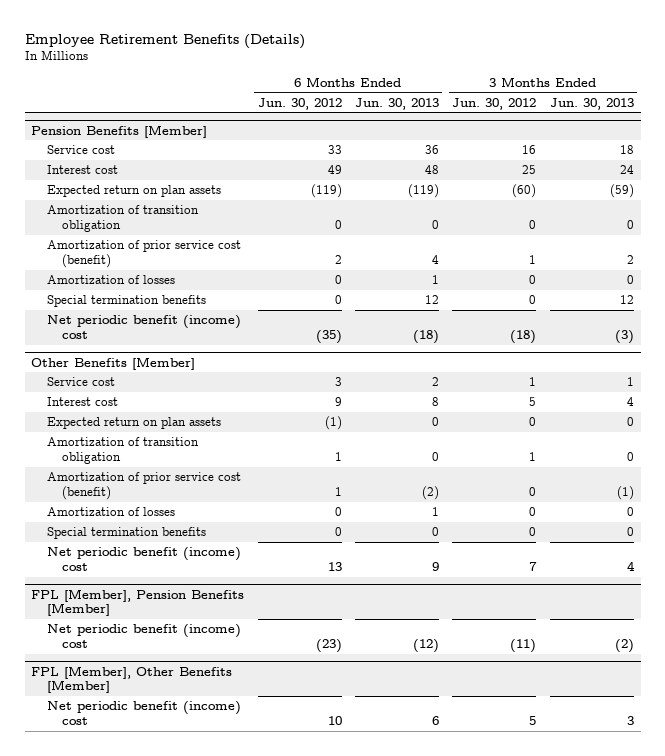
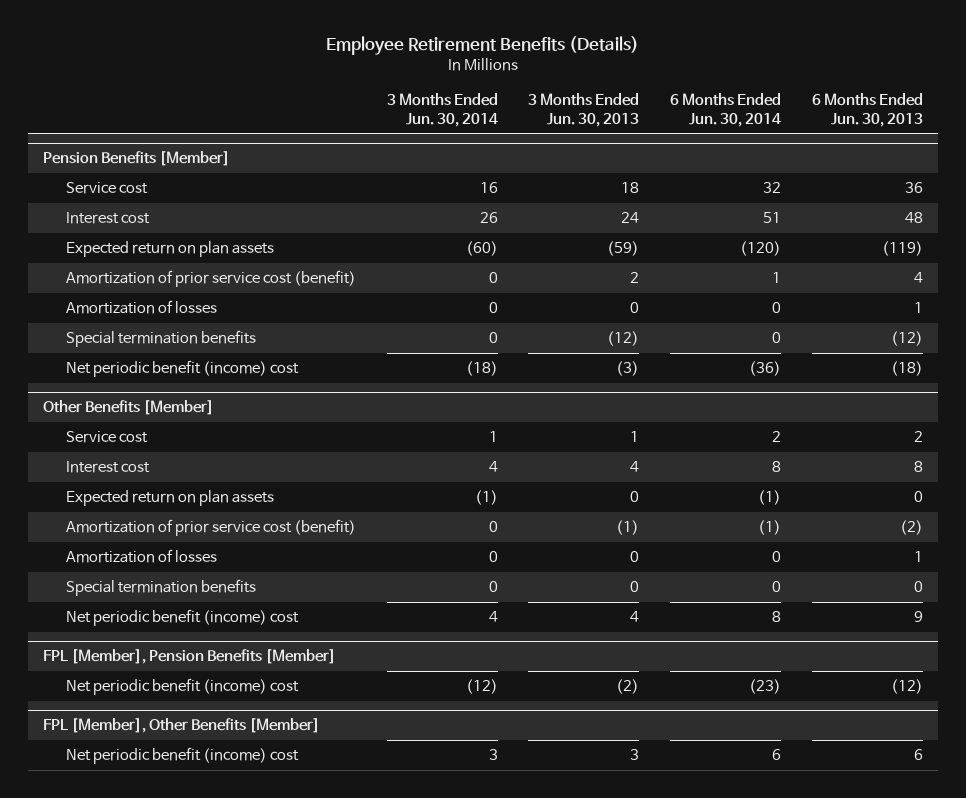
[257,97,342,110] Jun. 30, 2012 -> none
[452,97,537,110] Jun. 30, 2012 -> none
none -> [386,92,498,127] 3 Months Ended Jun. 30, 2014
none -> [670,92,782,127] 6 Months Ended Jun. 30, 2014
[46,205,199,233] Amortization of transition obligation -> none
[425,295,440,305] 12 -> [890,331,923,347] (12)
[619,295,634,305] 12 -> [607,331,640,347] (12)
[46,437,199,465] Amortization of transition obligation -> none

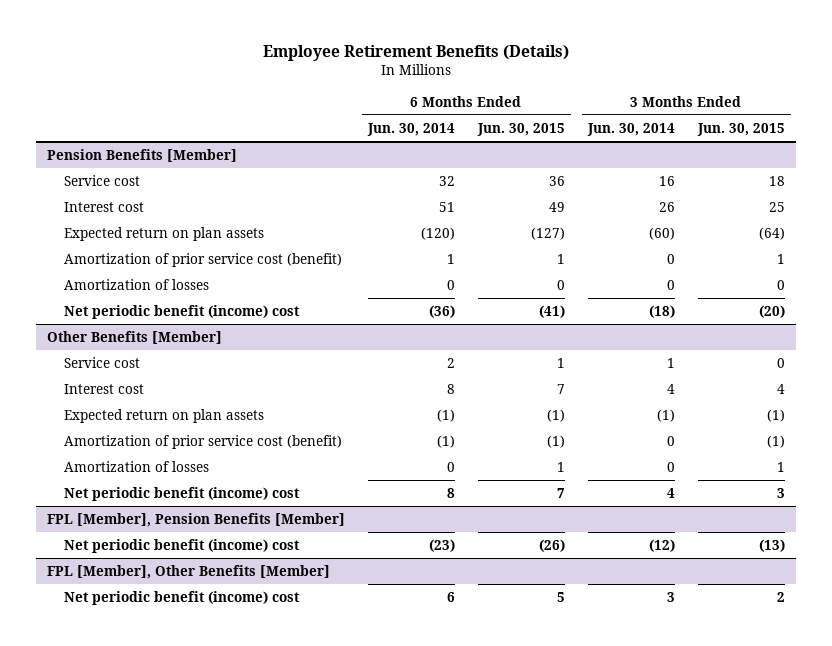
[528,92,640,127] 3 Months Ended Jun. 30, 2013 -> none
[811,92,923,127] 6 Months Ended Jun. 30, 2013 -> none
none -> [476,122,565,136] Jun. 30, 2015
none -> [696,122,785,136] Jun. 30, 2015
[66,330,257,348] Special termination benefits -> none
[66,579,257,597] Special termination benefits -> none

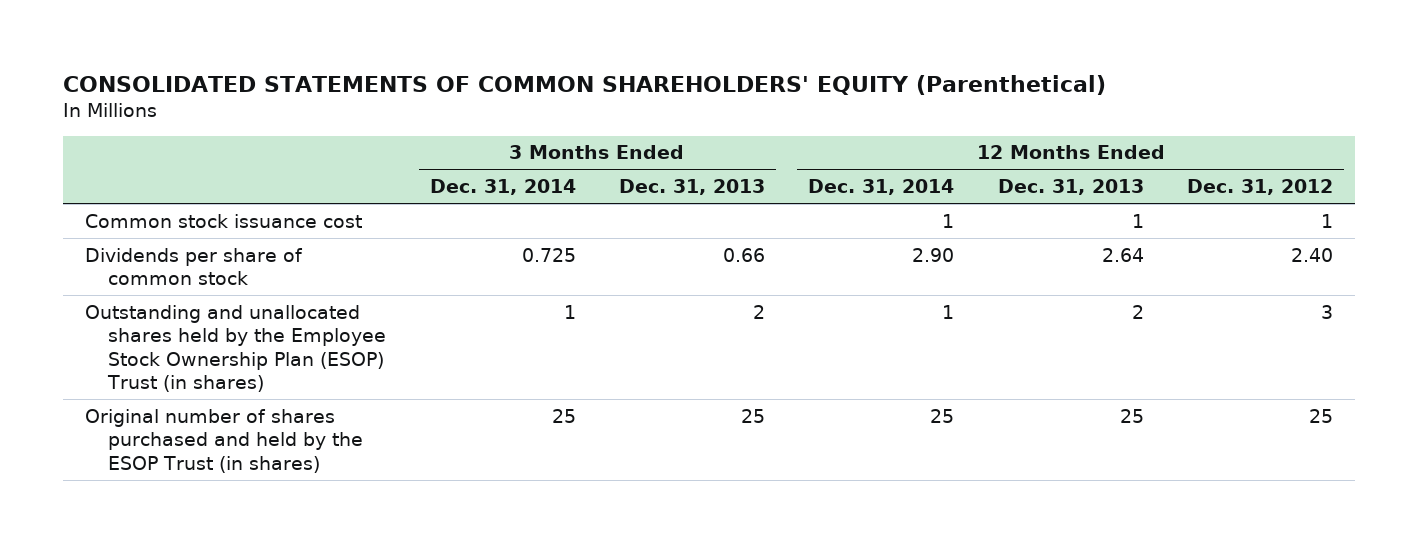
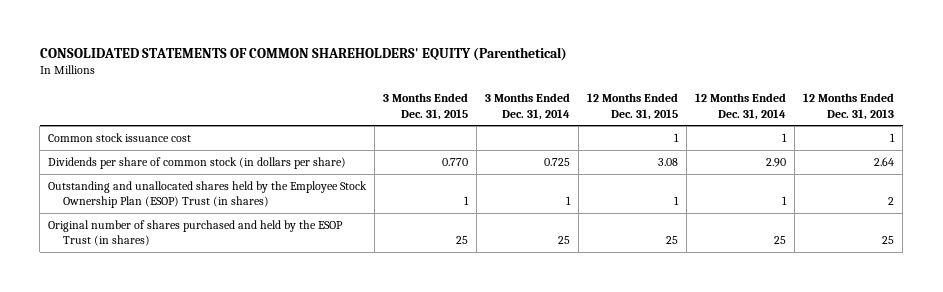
[618,178,765,195] Dec. 31, 2013 -> none
[1186,178,1333,195] Dec. 31, 2012 -> none
none -> [383,93,469,120] 3 Months Ended Dec. 31, 2015
none -> [587,93,679,120] 12 Months Ended Dec. 31, 2015
[84,247,303,286] Dividends per share of common stock -> [48,156,347,169] Dividends per share of common stock (in dollars per share)

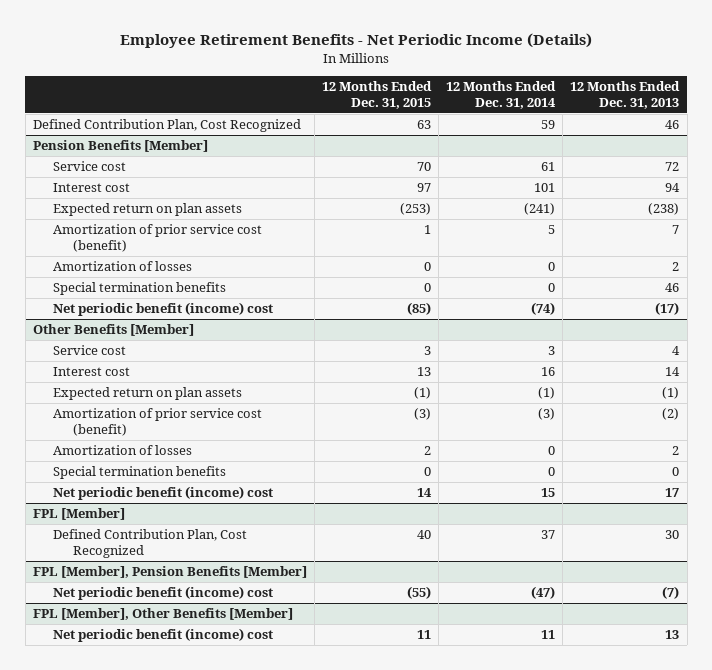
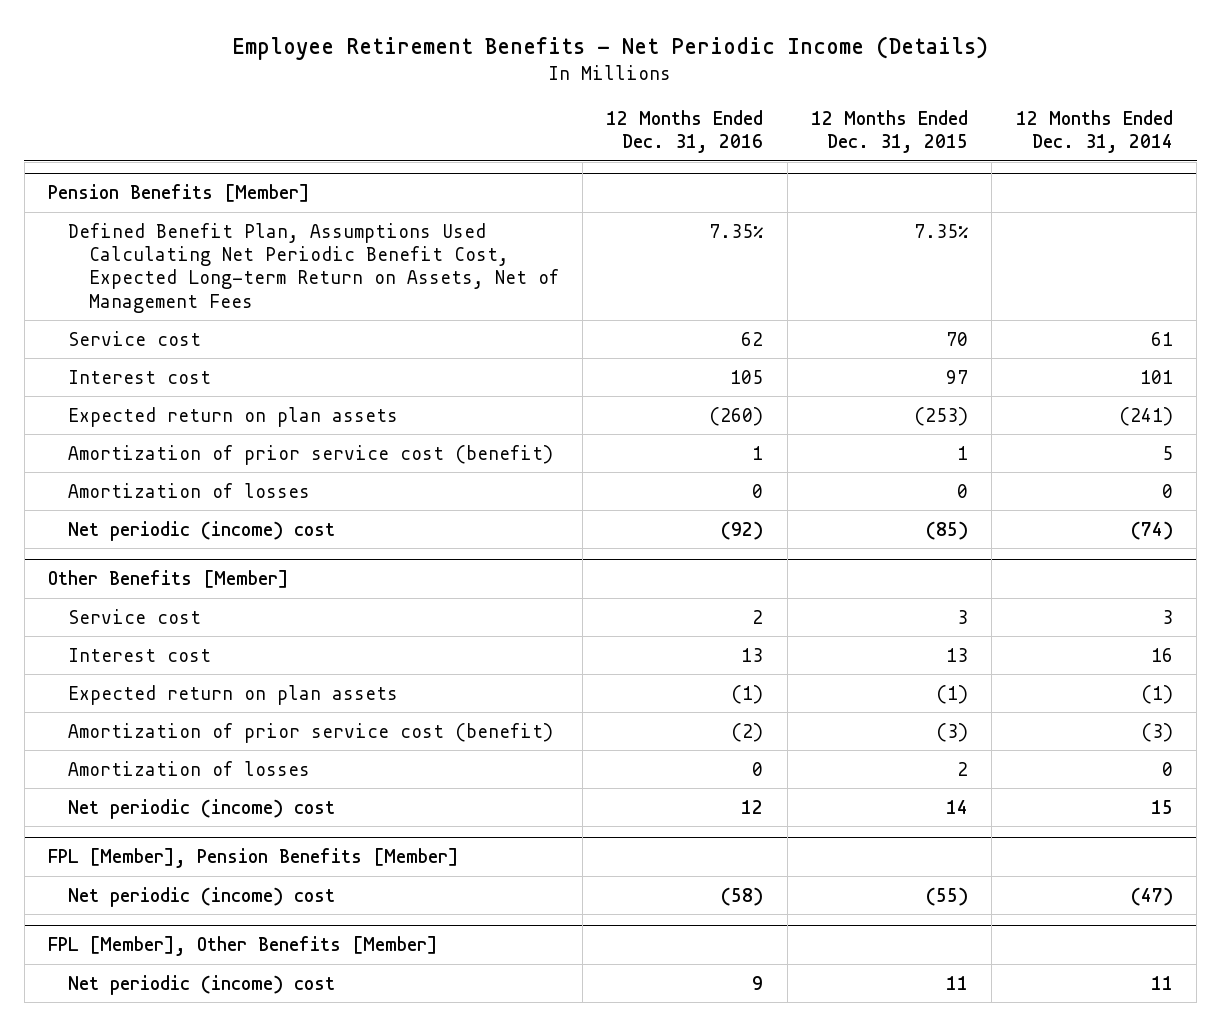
[570,81,681,110] 12 Months Ended Dec. 31, 2013 -> none
none -> [606,110,764,154] 12 Months Ended Dec. 31, 2016
[32,119,301,133] Defined Contribution Plan, Cost Recognized -> none
none -> [68,222,559,313] Defined Benefit Plan, Assumptions Used Calculating Net Periodic Benefit Cost, Expected Long-term Return on Assets, Net of Management Fees
[53,282,227,296] Special termination benefits -> none
[53,302,274,317] Net periodic benefit (income) cost -> [68,520,336,541] Net periodic (income) cost
[53,466,227,480] Special termination benefits -> none
[32,508,125,521] FPL [Member] -> none
[53,529,248,559] Defined Contribution Plan, Cost Recognized -> none
[53,486,274,501] Net periodic benefit (income) cost -> [68,798,336,819] Net periodic (income) cost
[53,586,274,601] Net periodic benefit (income) cost -> [68,886,336,907] Net periodic (income) cost
[53,628,274,643] Net periodic benefit (income) cost -> [68,974,336,995] Net periodic (income) cost

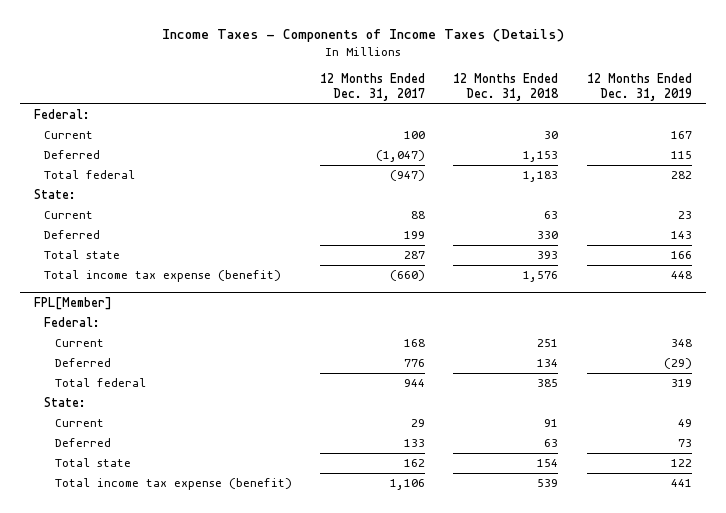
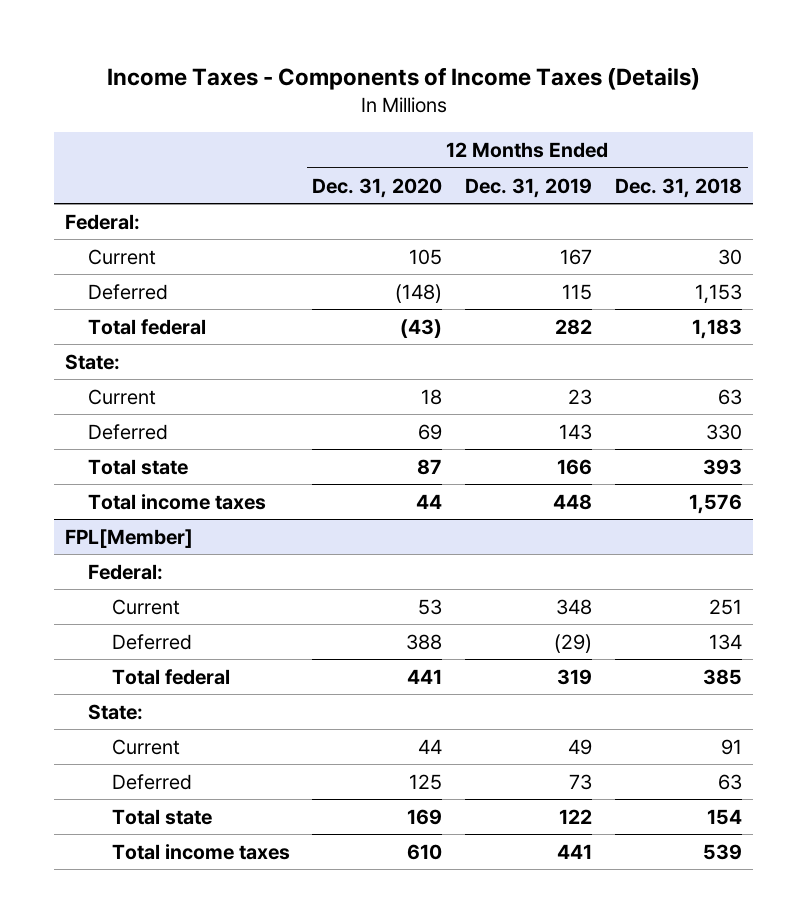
[319,72,425,102] 12 Months Ended Dec. 31, 2017 -> none
none -> [312,177,443,198] Dec. 31, 2020
[44,270,282,283] Total income tax expense (benefit) -> [88,493,267,510] Total income taxes
[54,478,292,491] Total income tax expense (benefit) -> [111,843,290,860] Total income taxes

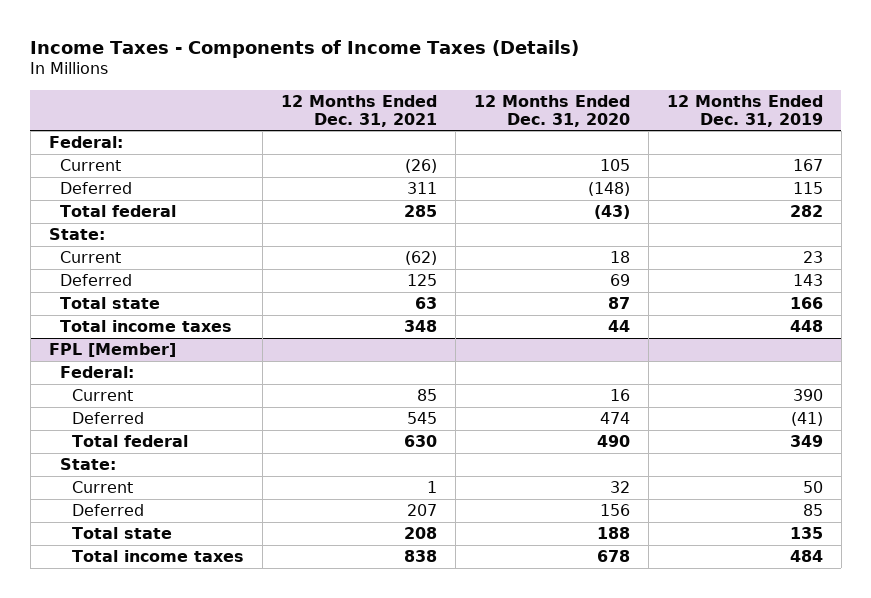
[615,177,743,198] Dec. 31, 2018 -> none
none -> [281,94,438,127] 12 Months Ended Dec. 31, 2021
[65,528,194,548] FPL[Member] -> [48,342,176,357] FPL [Member]
[418,598,443,615] 53 -> [609,388,630,401] 16
[556,598,593,615] 348 -> [792,388,823,401] 390
[406,633,443,650] 388 -> [599,411,630,424] 474
[554,633,593,653] (29) -> [790,411,823,426] (41)
[407,668,443,684] 441 -> [596,434,630,447] 490
[557,668,593,685] 319 -> [789,434,823,447] 349
[418,738,443,754] 44 -> [609,480,630,493] 32
[568,738,593,755] 49 -> [802,480,823,493] 50
[409,773,443,790] 125 -> [599,503,630,516] 156
[569,773,593,790] 73 -> [802,503,823,516] 85
[407,808,443,825] 169 -> [596,526,630,539] 188
[559,808,593,824] 122 -> [789,526,823,539] 135
[407,843,443,860] 610 -> [596,549,630,562] 678
[557,843,593,859] 441 -> [789,549,823,562] 484

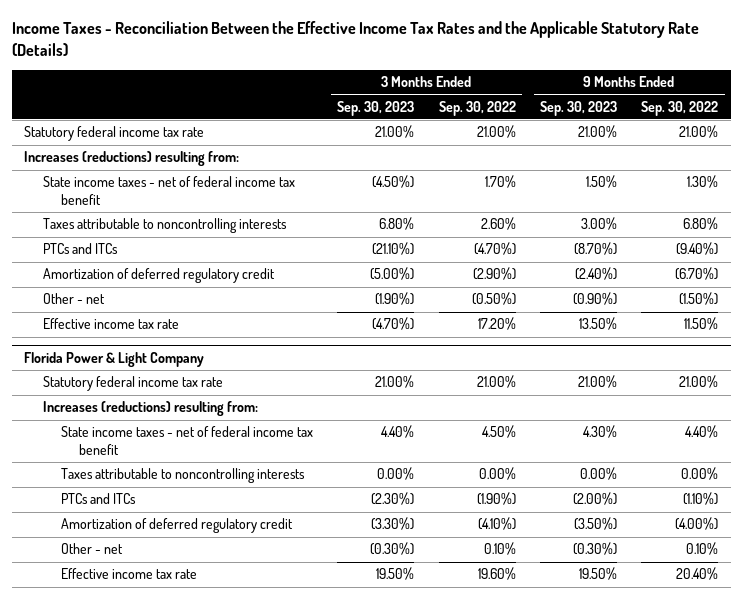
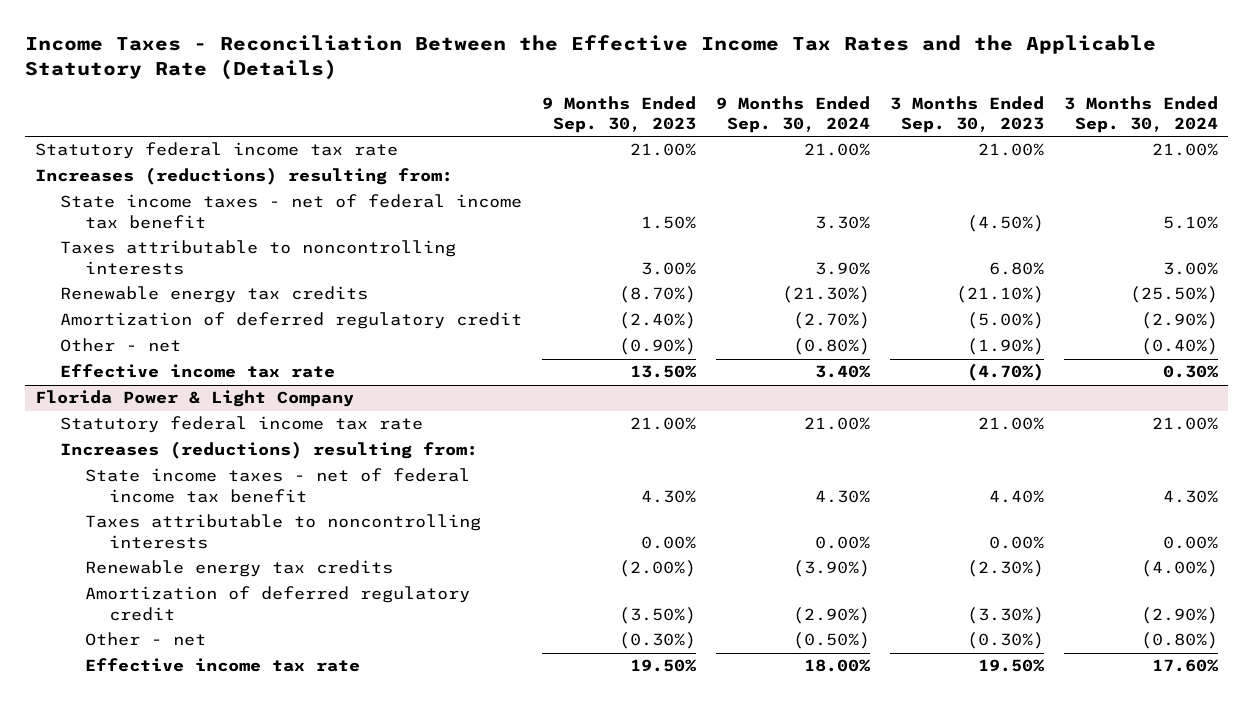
[438,100,516,116] Sep. 30, 2022 -> none
[641,100,719,116] Sep. 30, 2022 -> none
none -> [716,95,871,134] 9 Months Ended Sep. 30, 2024
none -> [1064,95,1219,134] 3 Months Ended Sep. 30, 2024
[42,243,118,255] PTCs and ITCs -> [59,286,368,304] Renewable energy tax credits
[60,493,136,505] PTCs and ITCs -> [84,560,393,578] Renewable energy tax credits

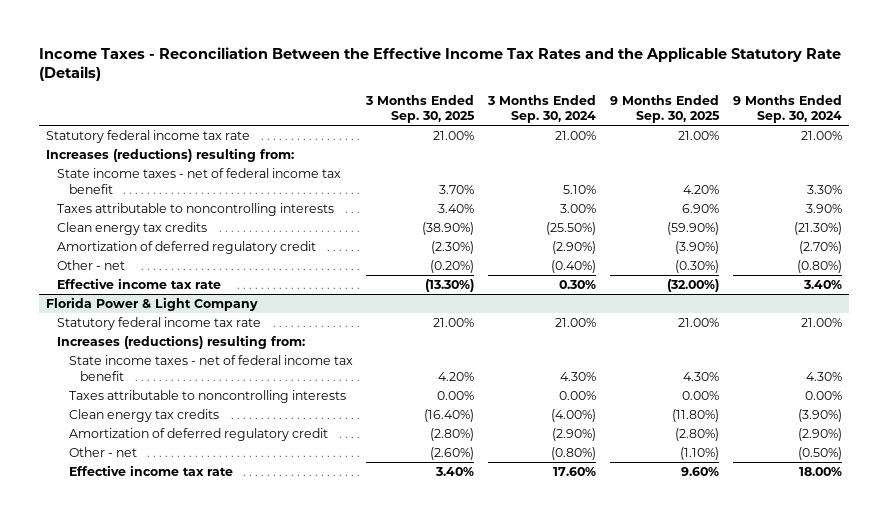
[541,95,696,134] 9 Months Ended Sep. 30, 2023 -> none
[890,95,1045,134] 3 Months Ended Sep. 30, 2023 -> none
none -> [365,94,476,124] 3 Months Ended Sep. 30, 2025
none -> [610,94,721,124] 9 Months Ended Sep. 30, 2025
[59,286,368,304] Renewable energy tax credits -> [57,222,208,236] Clean energy tax credits
[84,560,393,578] Renewable energy tax credits -> [68,409,219,423] Clean energy tax credits

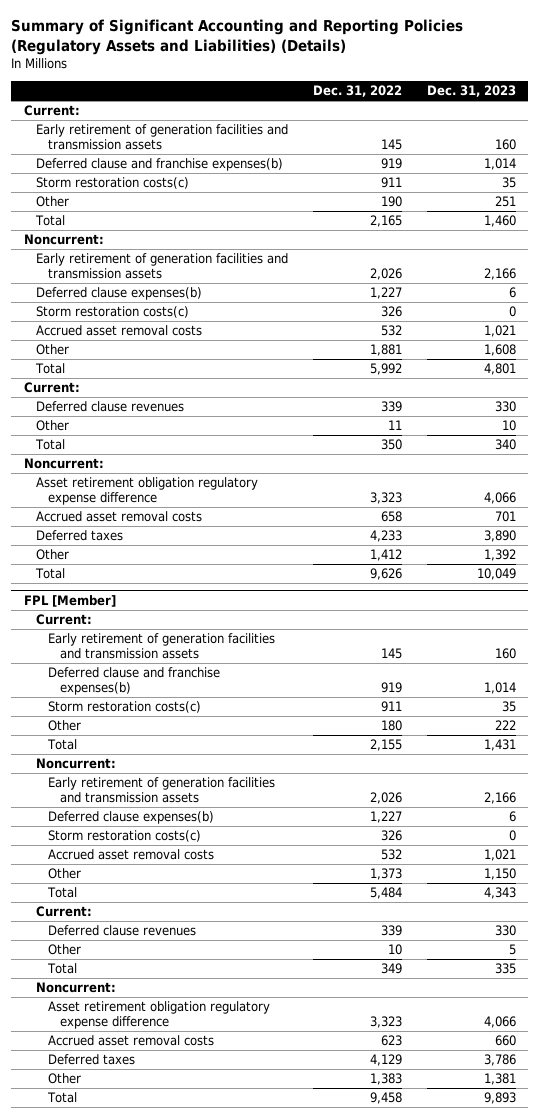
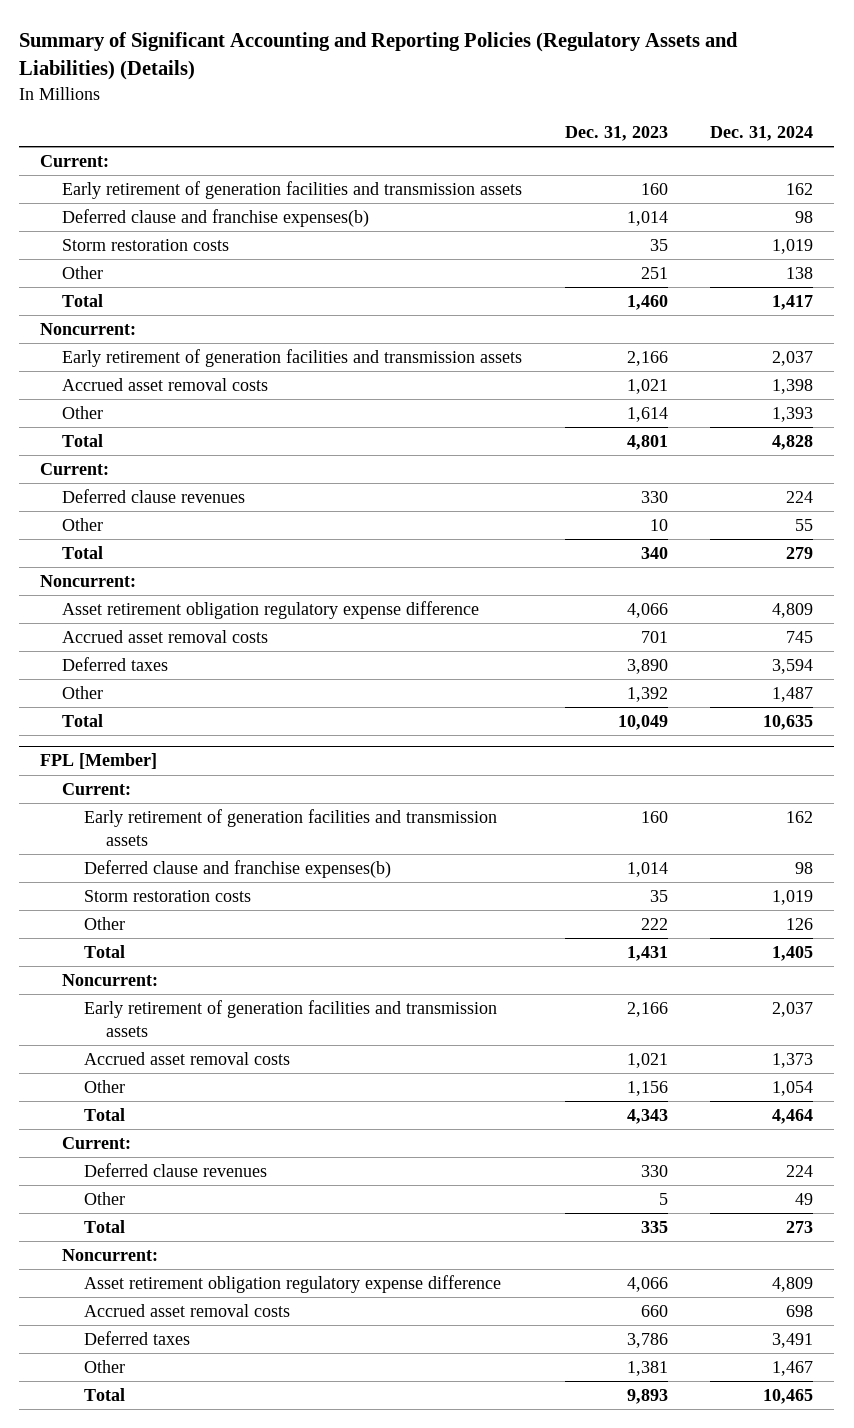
[312,85,402,98] Dec. 31, 2022 -> none
none -> [710,125,814,141] Dec. 31, 2024
[35,177,189,190] Storm restoration costs(c) -> [62,239,230,252] Storm restoration costs
[35,287,202,301] Deferred clause expenses(b) -> none
[35,306,189,319] Storm restoration costs(c) -> none
[483,344,516,357] 1,608 -> [626,407,668,423] 1,614
[47,701,201,714] Storm restoration costs(c) -> [84,890,252,903] Storm restoration costs
[47,811,214,825] Deferred clause expenses(b) -> none
[47,830,201,843] Storm restoration costs(c) -> none
[483,868,516,881] 1,150 -> [626,1081,668,1097] 1,156

